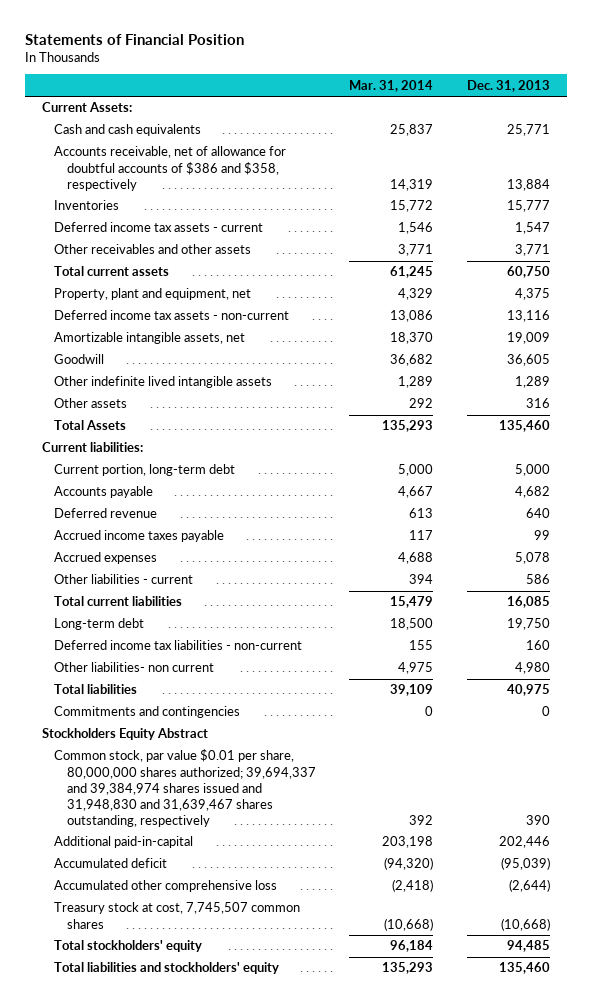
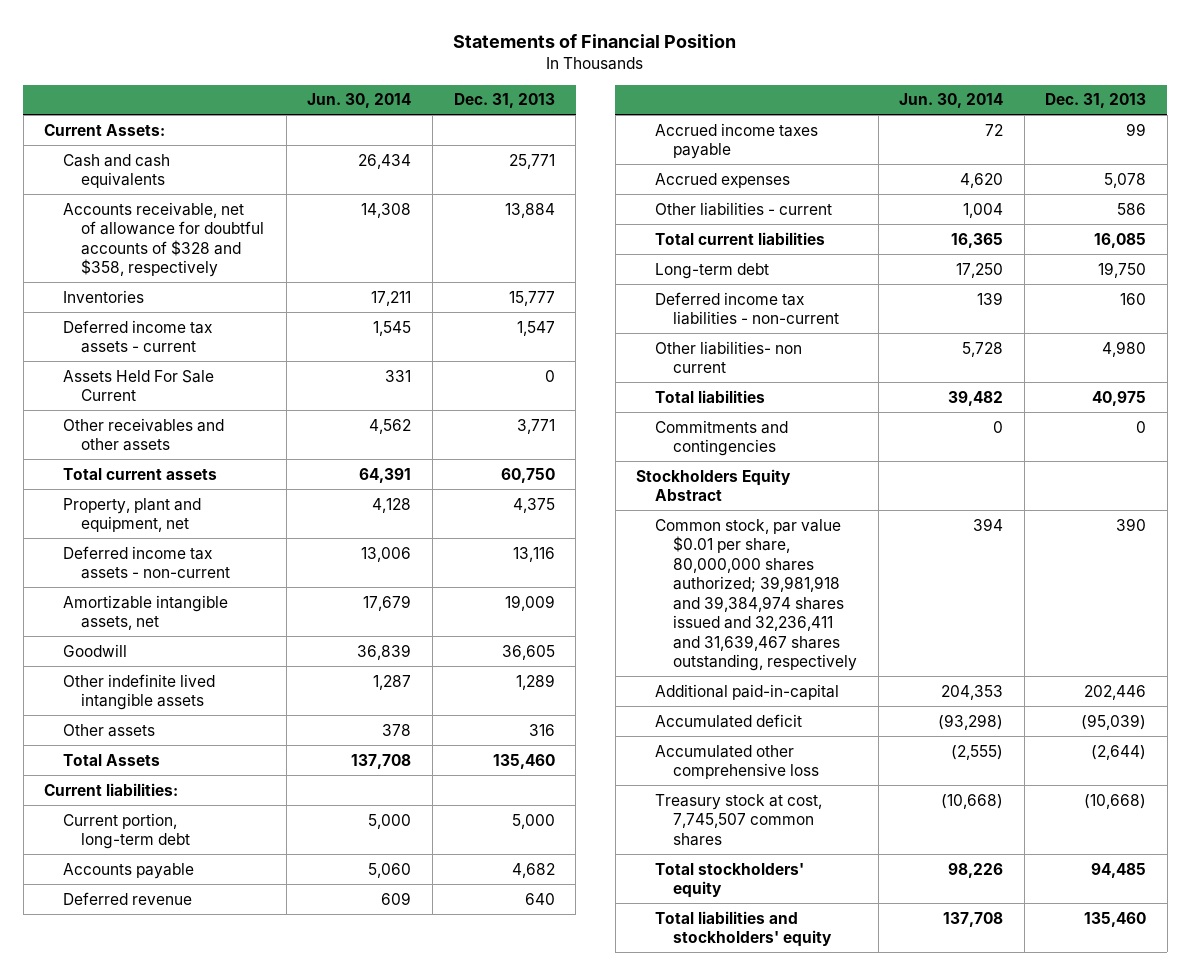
[349,79,434,92] Mar. 31, 2014 -> none
none -> [307,93,412,109] Jun. 30, 2014
[54,146,287,191] Accounts receivable, net of allowance for doubtful accounts of $386 and $358, respectively -> [62,201,265,278] Accounts receivable, net of allowance for doubtful accounts of $328 and $358, respectively
none -> [62,369,214,402] Assets Held For Sale Current
[54,749,316,828] Common stock, par value $0.01 per share, 80,000,000 shares authorized; 39,694,337 and 39,384,974 shares issued and 31,948,830 and 31,639,467 shares outstanding, respectively -> [654,518,857,672] Common stock, par value $0.01 per share, 80,000,000 shares authorized; 39,981,918 and 39,384,974 shares issued and 32,236,411 and 31,639,467 shares outstanding, respectively

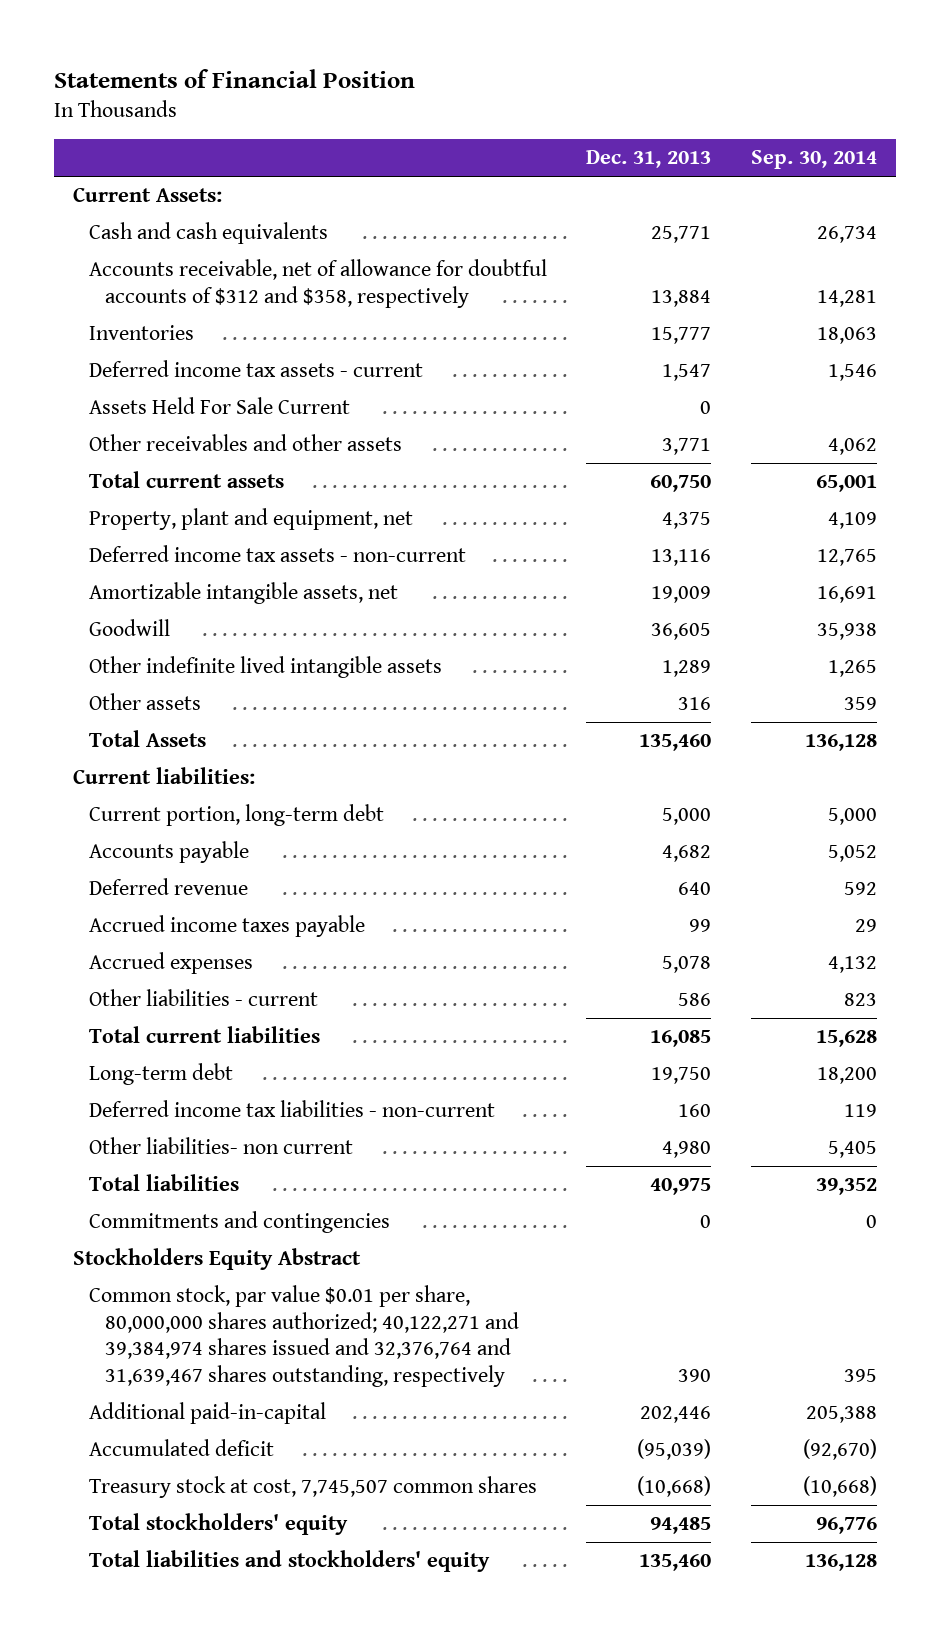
[307,93,412,109] Jun. 30, 2014 -> none
none -> [750,150,877,170] Sep. 30, 2014
[62,201,265,278] Accounts receivable, net of allowance for doubtful accounts of $328 and $358, respectively -> [89,259,548,308] Accounts receivable, net of allowance for doubtful accounts of $312 and $358, respectively
[654,518,857,672] Common stock, par value $0.01 per share, 80,000,000 shares authorized; 39,981,918 and 39,384,974 shares issued and 32,236,411 and 31,639,467 shares outstanding, respectively -> [89,1285,520,1387] Common stock, par value $0.01 per share, 80,000,000 shares authorized; 40,122,271 and 39,384,974 shares issued and 32,376,764 and 31,639,467 shares outstanding, respectively
[654,744,819,780] Accumulated other comprehensive loss -> none

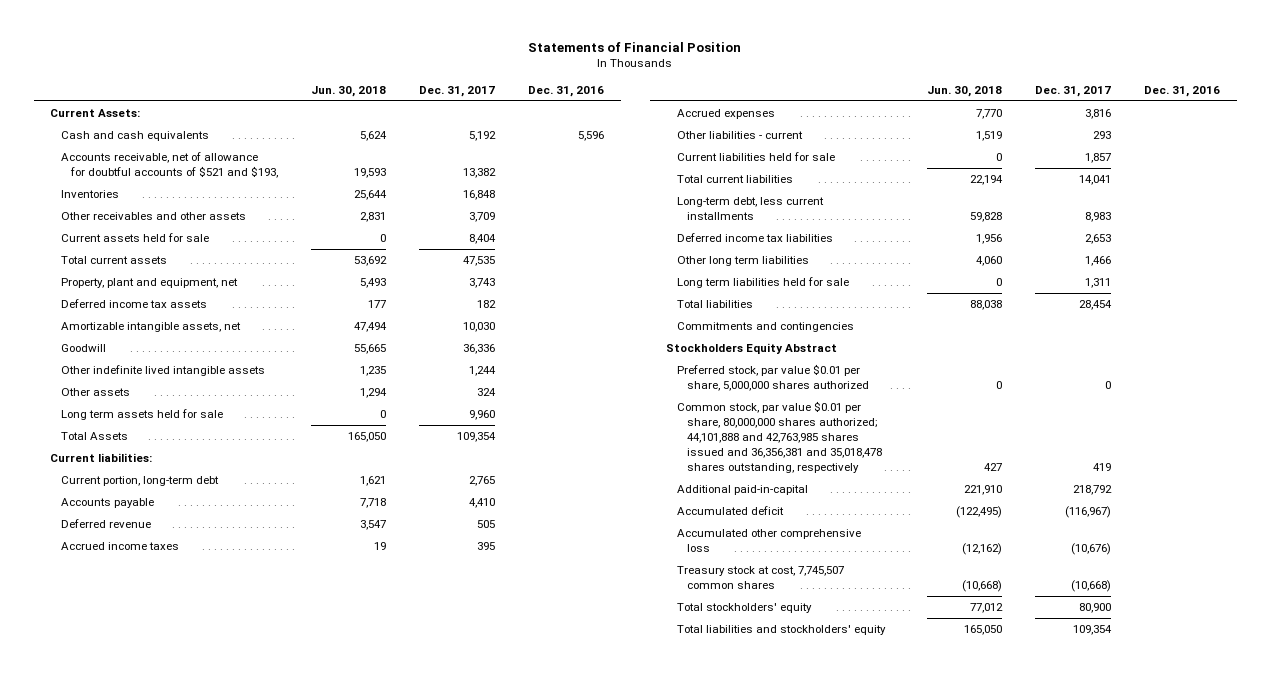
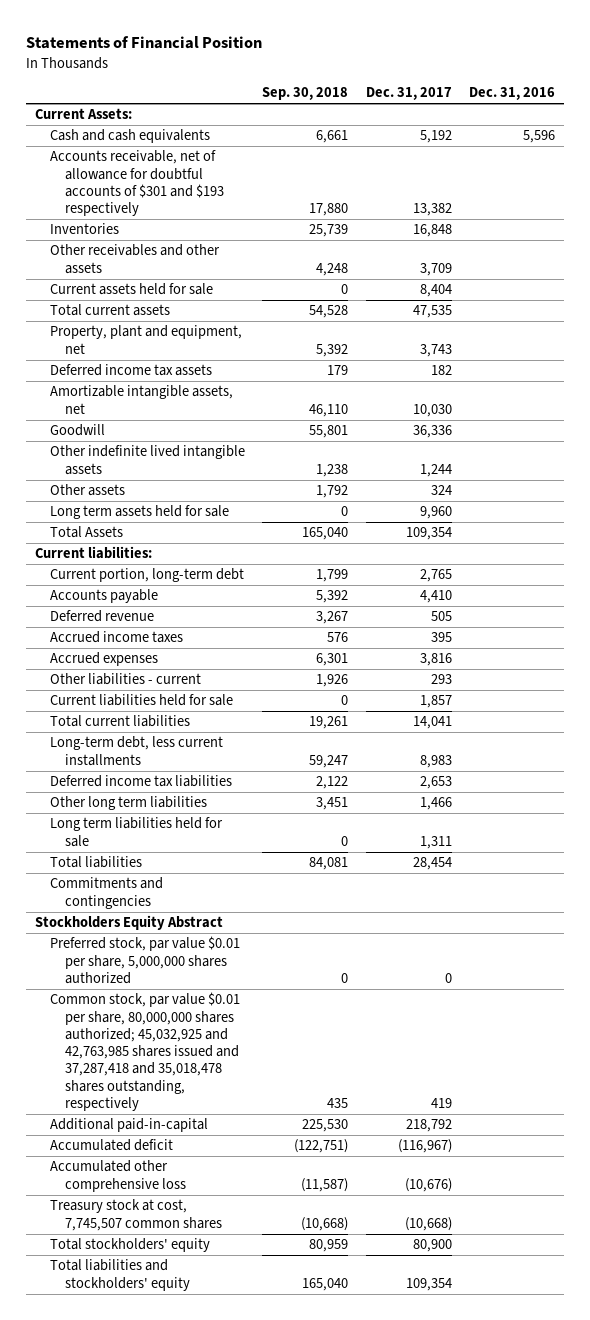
[311,85,387,97] Jun. 30, 2018 -> none
none -> [262,87,349,101] Sep. 30, 2018
[60,152,279,178] Accounts receivable, net of allowance for doubtful accounts of $521 and $193, -> [49,150,224,217] Accounts receivable, net of allowance for doubtful accounts of $301 and $193 respectively
[676,401,883,473] Common stock, par value $0.01 per share, 80,000,000 shares authorized; 44,101,888 and 42,763,985 shares issued and 36,356,381 and 35,018,478 shares outstanding, respectively -> [49,992,240,1111] Common stock, par value $0.01 per share, 80,000,000 shares authorized; 45,032,925 and 42,763,985 shares issued and 37,287,418 and 35,018,478 shares outstanding, respectively

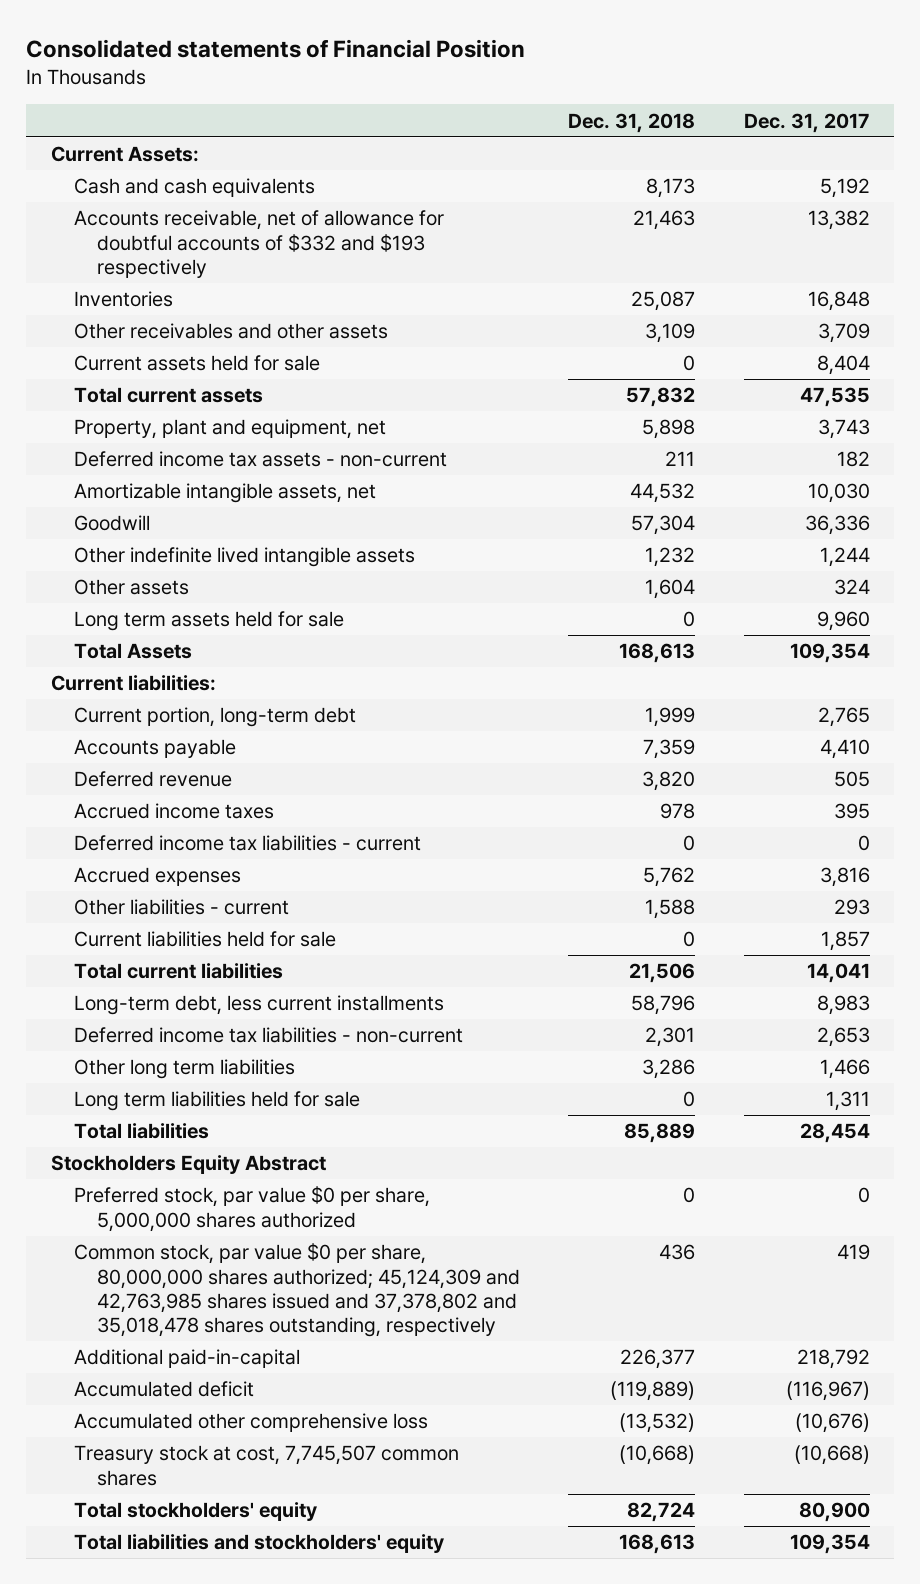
[25,36,262,50] Statements of Financial Position -> [26,39,526,59] Consolidated statements of Financial Position
[262,87,349,101] Sep. 30, 2018 -> none
[469,87,556,101] Dec. 31, 2016 -> none
none -> [568,112,696,133] Dec. 31, 2018
[49,150,224,217] Accounts receivable, net of allowance for doubtful accounts of $301 and $193 respectively -> [73,210,444,278] Accounts receivable, net of allowance for doubtful accounts of $332 and $193 respectively
[49,364,212,377] Deferred income tax assets -> [73,451,447,468] Deferred income tax assets - non-current
none -> [73,835,421,852] Deferred income tax liabilities - current
[49,775,232,788] Deferred income tax liabilities -> [73,1027,463,1044] Deferred income tax liabilities - non-current
[49,877,163,909] Commitments and contingencies -> none
[49,936,240,984] Preferred stock, par value $0.01 per share, 5,000,000 shares authorized -> [73,1186,430,1232] Preferred stock, par value $0 per share, 5,000,000 shares authorized
[49,992,240,1111] Common stock, par value $0.01 per share, 80,000,000 shares authorized; 45,032,925 and 42,763,985 shares issued and 37,287,418 and 35,018,478 shares outstanding, respectively -> [73,1243,521,1338] Common stock, par value $0 per share, 80,000,000 shares authorized; 45,124,309 and 42,763,985 shares issued and 37,378,802 and 35,018,478 shares outstanding, respectively

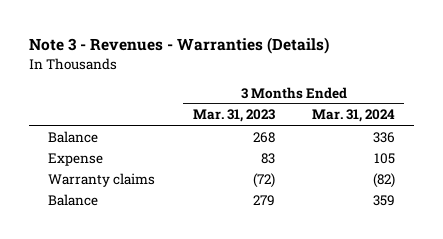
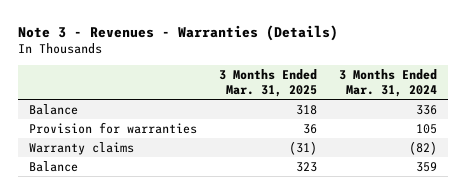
[192,109,275,123] Mar. 31, 2023 -> none
none -> [218,69,317,97] 3 Months Ended Mar. 31, 2025
[47,152,103,166] Expense -> [28,121,197,134] Provision for warranties

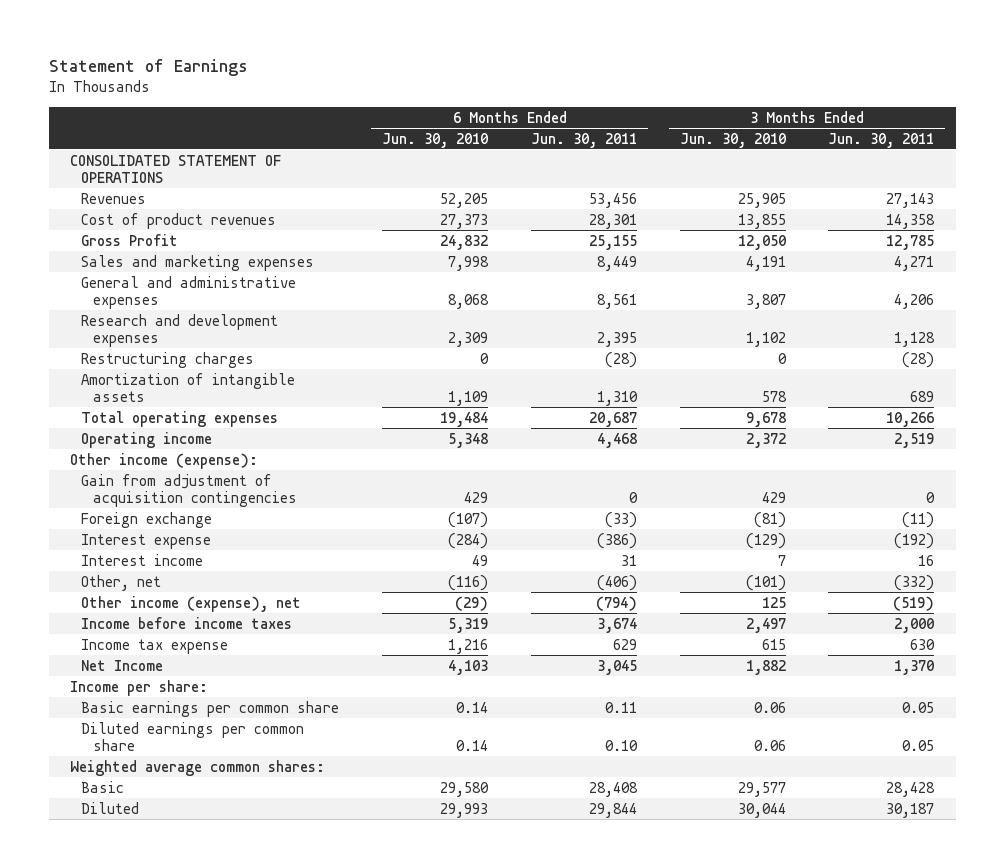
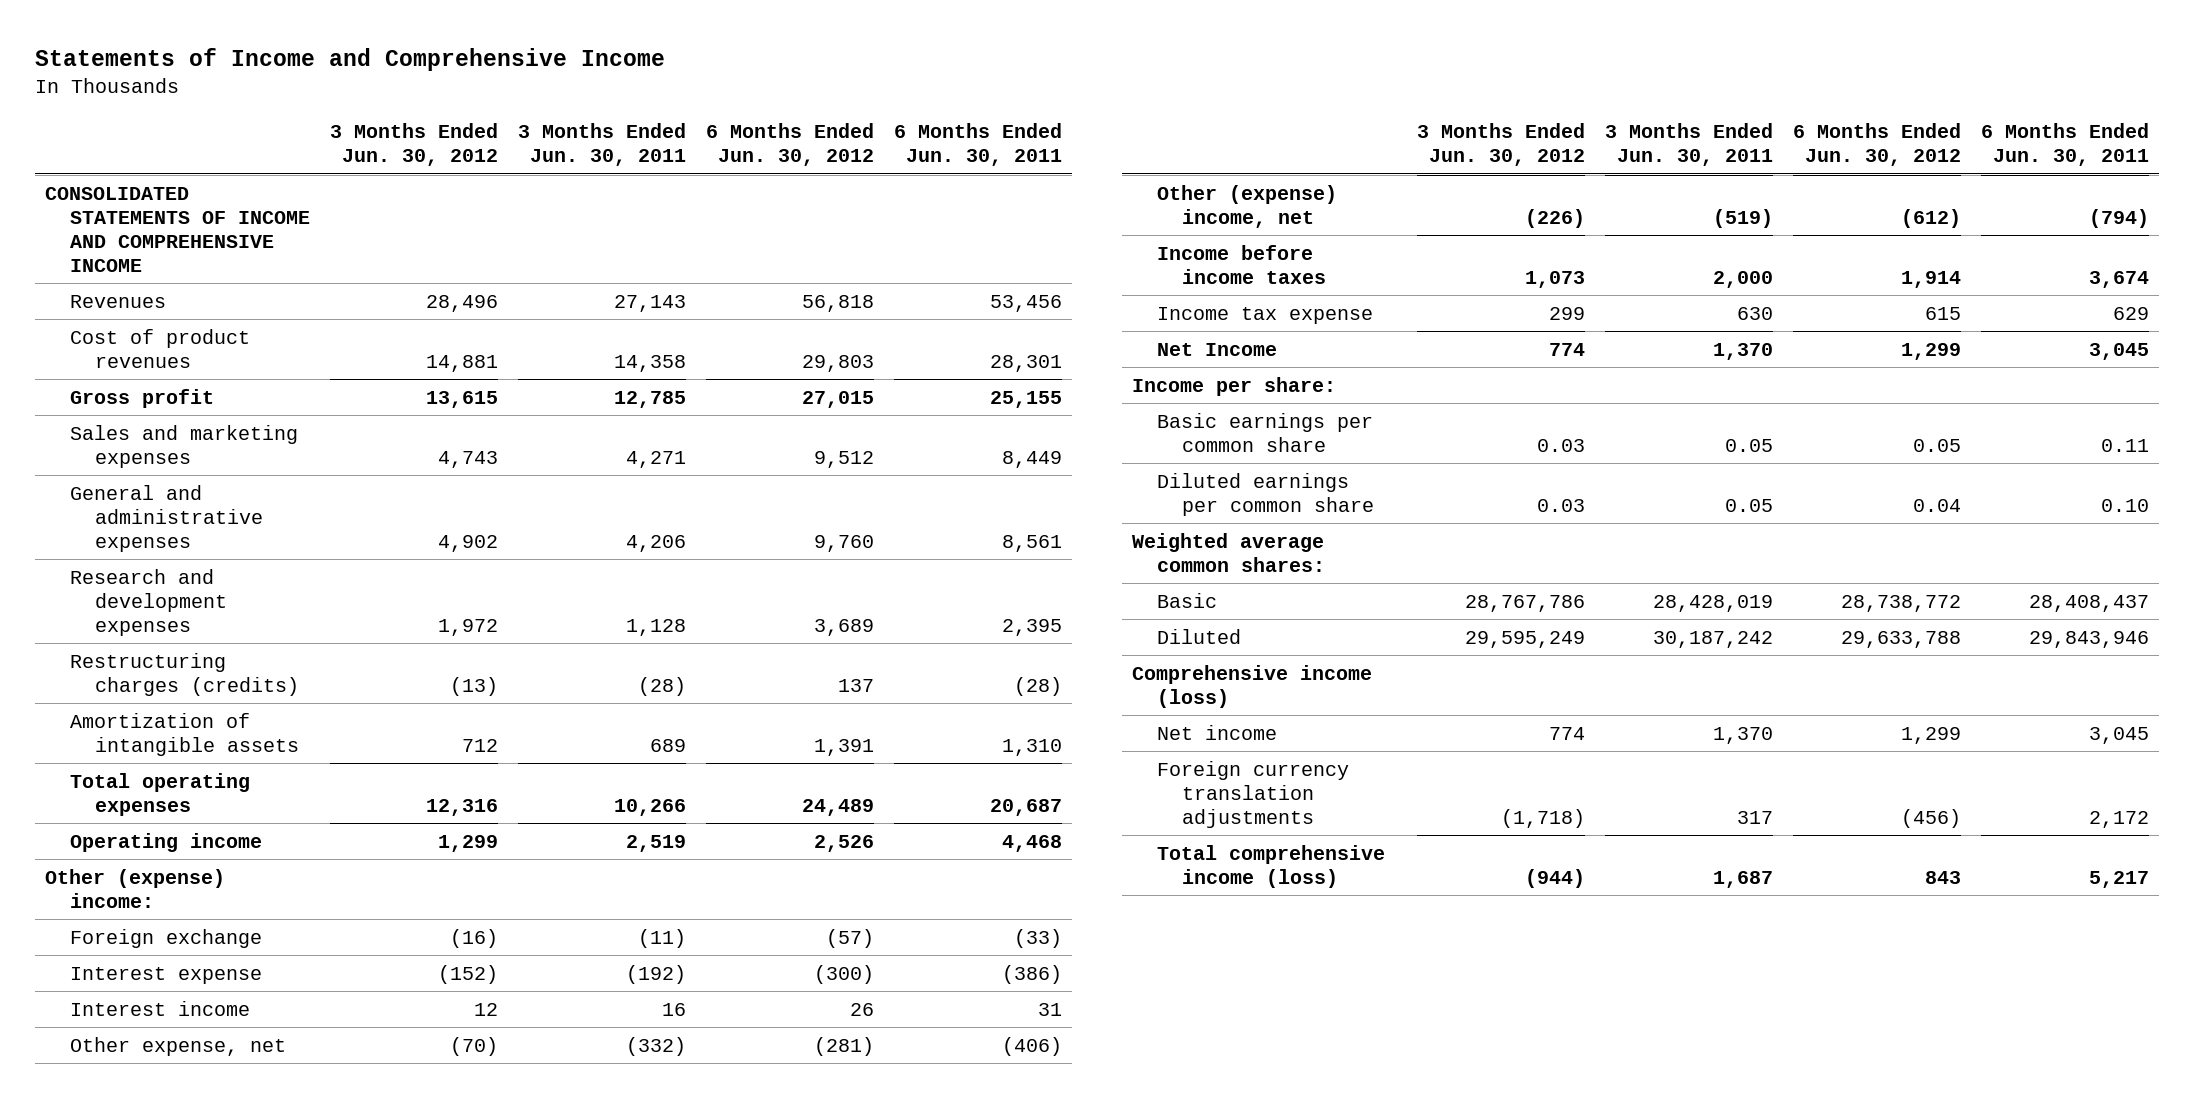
[48,59,248,77] Statement of Earnings -> [35,48,666,72] Statements of Income and Comprehensive Income
[382,132,489,148] Jun. 30, 2010 -> none
[679,132,786,148] Jun. 30, 2010 -> none
none -> [330,123,499,167] 3 Months Ended Jun. 30, 2012
none -> [706,123,875,167] 6 Months Ended Jun. 30, 2012
[70,154,282,183] CONSOLIDATED STATEMENT OF OPERATIONS -> [45,186,311,272] CONSOLIDATED STATEMENTS OF INCOME AND COMPREHENSIVE INCOME
[81,233,179,246] Gross Profit -> [70,388,215,408] Gross profit
[81,351,255,368] Restructuring charges -> [70,652,299,696] Restructuring charges (credits)
[81,473,297,507] Gain from adjustment of acquisition contingencies -> none
[70,452,259,469] Other income (expense): -> [45,868,226,908] Other (expense) income:
[81,574,162,591] Other, net -> [70,1036,287,1056] Other expense, net
[81,595,302,612] Other income (expense), net -> [1157,184,1338,228] Other (expense) income, net
[588,781,638,797] 28,408 -> [2029,594,2150,612] 28,408,437
[886,781,936,797] 28,428 -> [1653,594,1774,612] 28,428,019
[588,802,637,818] 29,844 -> [2029,630,2150,648] 29,843,946
[886,802,935,818] 30,187 -> [1653,630,1774,648] 30,187,242
none -> [1132,664,1373,708] Comprehensive income (loss)
none -> [1157,724,1278,740] Net income
none -> [1157,760,1350,828] Foreign currency translation adjustments
none -> [1157,844,1386,888] Total comprehensive income (loss)

